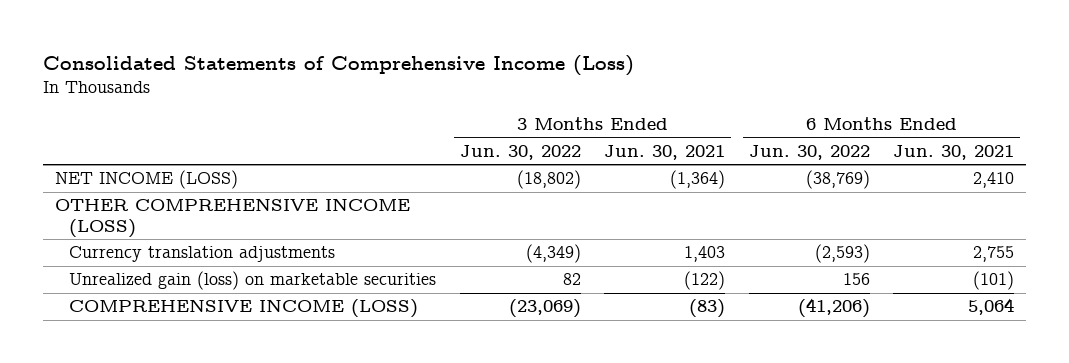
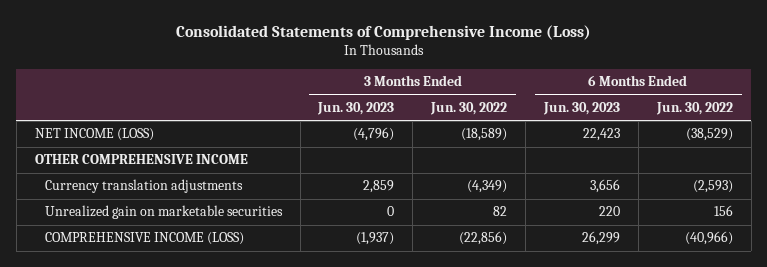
[604,145,726,161] Jun. 30, 2021 -> none
[893,145,1015,161] Jun. 30, 2021 -> none
none -> [317,102,395,116] Jun. 30, 2023
none -> [542,102,620,116] Jun. 30, 2023
[516,170,581,190] (18,802) -> [461,128,508,142] (18,589)
[805,170,870,190] (38,769) -> [685,128,733,142] (38,529)
[54,198,410,239] OTHER COMPREHENSIVE INCOME (LOSS) -> [34,154,248,165] OTHER COMPREHENSIVE INCOME
[69,271,437,291] Unrealized gain (loss) on marketable securities -> [44,205,283,220] Unrealized gain on marketable securities
[508,299,581,319] (23,069) -> [459,231,508,246] (22,856)
[797,298,870,319] (41,206) -> [684,231,733,246] (40,966)

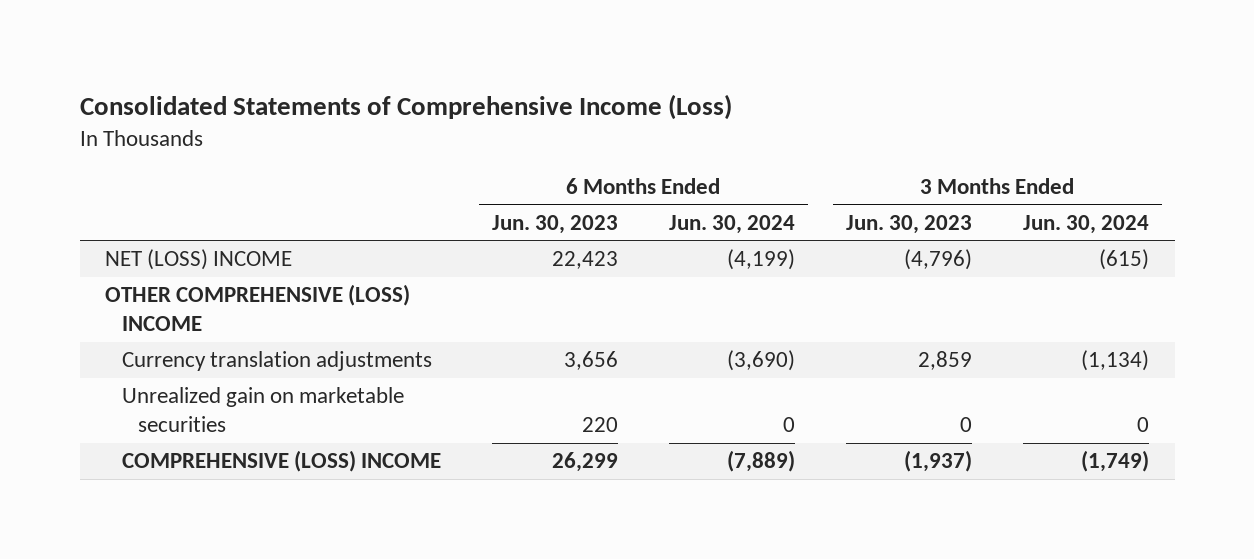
[430,102,508,116] Jun. 30, 2022 -> none
[655,102,733,116] Jun. 30, 2022 -> none
none -> [668,214,795,234] Jun. 30, 2024
none -> [1023,214,1150,234] Jun. 30, 2024
[34,128,154,142] NET INCOME (LOSS) -> [105,249,293,271] NET (LOSS) INCOME
[34,154,248,165] OTHER COMPREHENSIVE INCOME -> [105,284,411,332] OTHER COMPREHENSIVE (LOSS) INCOME
[44,232,244,246] COMPREHENSIVE INCOME (LOSS) -> [121,450,441,473] COMPREHENSIVE (LOSS) INCOME

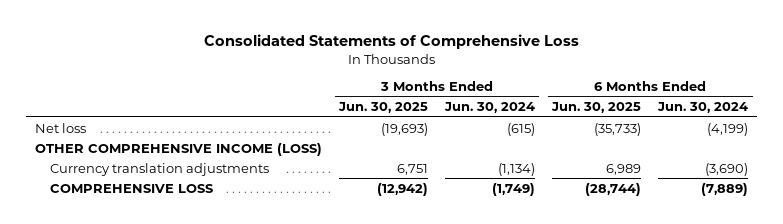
[79,94,732,121] Consolidated Statements of Comprehensive Income (Loss) -> [203,34,579,50] Consolidated Statements of Comprehensive Loss
[491,214,618,234] Jun. 30, 2023 -> none
[845,214,972,234] Jun. 30, 2023 -> none
none -> [338,102,429,114] Jun. 30, 2025
none -> [551,102,642,114] Jun. 30, 2025
[105,249,293,271] NET (LOSS) INCOME -> [34,122,86,133] Net loss
[105,284,411,332] OTHER COMPREHENSIVE (LOSS) INCOME -> [34,142,322,156] OTHER COMPREHENSIVE INCOME (LOSS)
[121,387,404,433] Unrealized gain on marketable securities -> none
[121,450,441,473] COMPREHENSIVE (LOSS) INCOME -> [50,183,214,193] COMPREHENSIVE LOSS

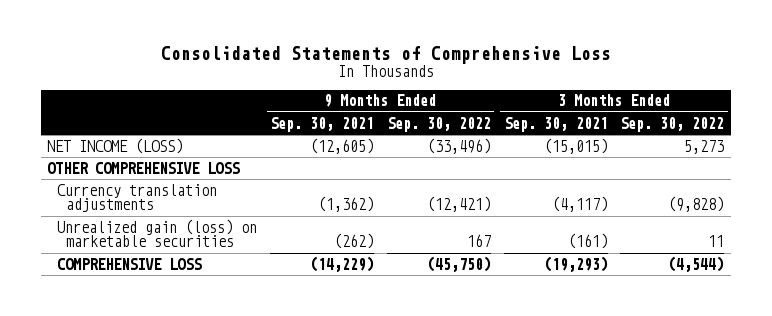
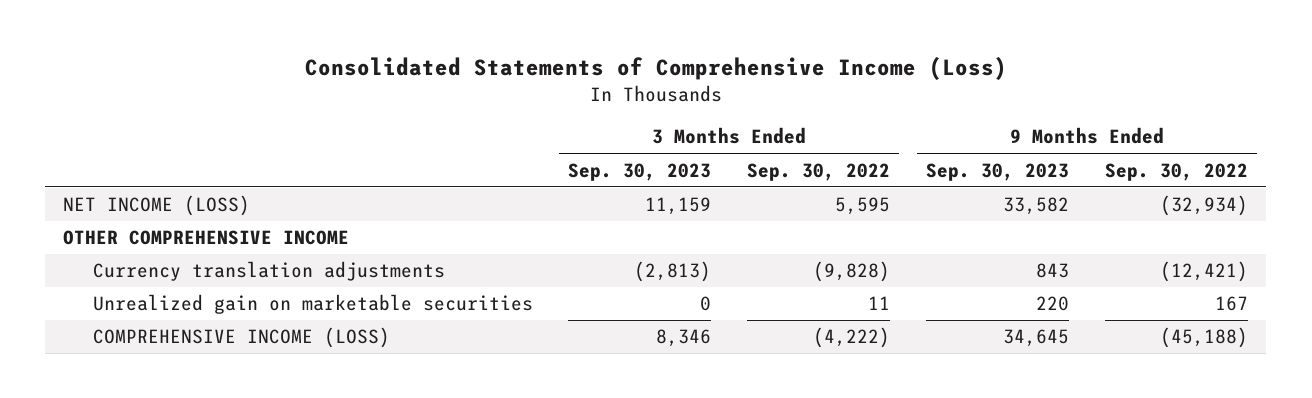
[160,46,611,65] Consolidated Statements of Comprehensive Loss -> [304,57,1007,81] Consolidated Statements of Comprehensive Income (Loss)
[269,116,374,132] Sep. 30, 2021 -> none
[503,116,608,132] Sep. 30, 2021 -> none
none -> [568,162,712,181] Sep. 30, 2023
none -> [926,162,1070,181] Sep. 30, 2023
[426,137,491,154] (33,496) -> [1160,195,1249,217] (32,934)
[684,139,725,154] 5,273 -> [835,197,891,216] 5,595
[47,161,241,174] OTHER COMPREHENSIVE LOSS -> [63,230,350,246] OTHER COMPREHENSIVE INCOME
[56,218,257,248] Unrealized gain (loss) on marketable securities -> [92,294,533,315] Unrealized gain on marketable securities
[56,257,202,270] COMPREHENSIVE LOSS -> [92,327,390,349] COMPREHENSIVE INCOME (LOSS)
[426,255,491,272] (45,750) -> [1160,327,1249,349] (45,188)
[668,255,725,272] (4,544) -> [813,327,891,349] (4,222)

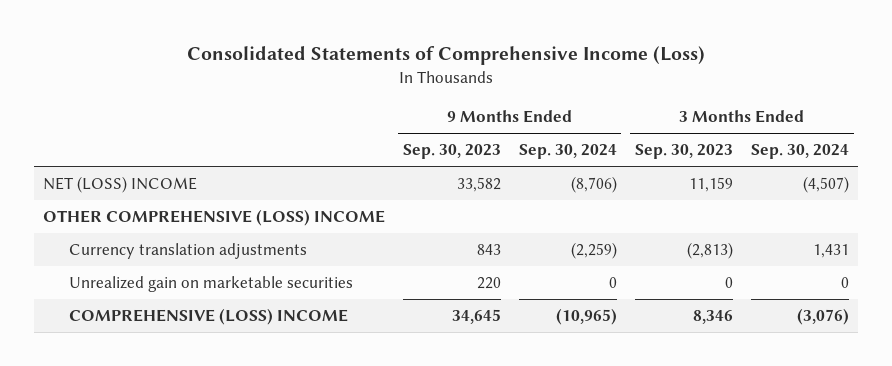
[747,162,891,181] Sep. 30, 2022 -> none
[1105,162,1249,181] Sep. 30, 2022 -> none
none -> [518,144,617,160] Sep. 30, 2024
none -> [751,144,850,160] Sep. 30, 2024
[63,195,251,217] NET INCOME (LOSS) -> [42,176,197,194] NET (LOSS) INCOME
[63,230,350,246] OTHER COMPREHENSIVE INCOME -> [42,209,385,227] OTHER COMPREHENSIVE (LOSS) INCOME
[92,327,390,349] COMPREHENSIVE INCOME (LOSS) -> [68,308,348,326] COMPREHENSIVE (LOSS) INCOME

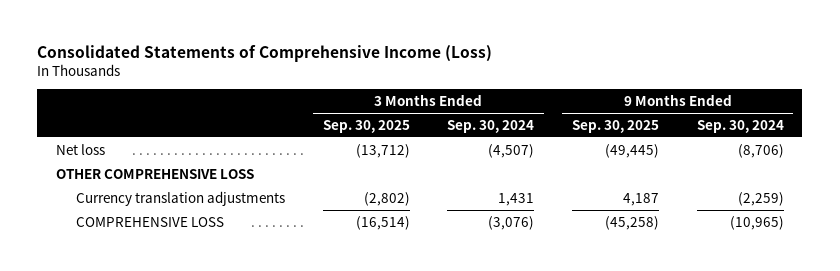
[402,144,501,160] Sep. 30, 2023 -> none
[634,144,733,160] Sep. 30, 2023 -> none
none -> [322,119,410,133] Sep. 30, 2025
none -> [571,119,659,133] Sep. 30, 2025
[42,176,197,194] NET (LOSS) INCOME -> [56,143,106,155] Net loss
[42,209,385,227] OTHER COMPREHENSIVE (LOSS) INCOME -> [56,168,255,179] OTHER COMPREHENSIVE LOSS
[68,276,353,293] Unrealized gain on marketable securities -> none
[68,308,348,326] COMPREHENSIVE (LOSS) INCOME -> [76,216,225,227] COMPREHENSIVE LOSS

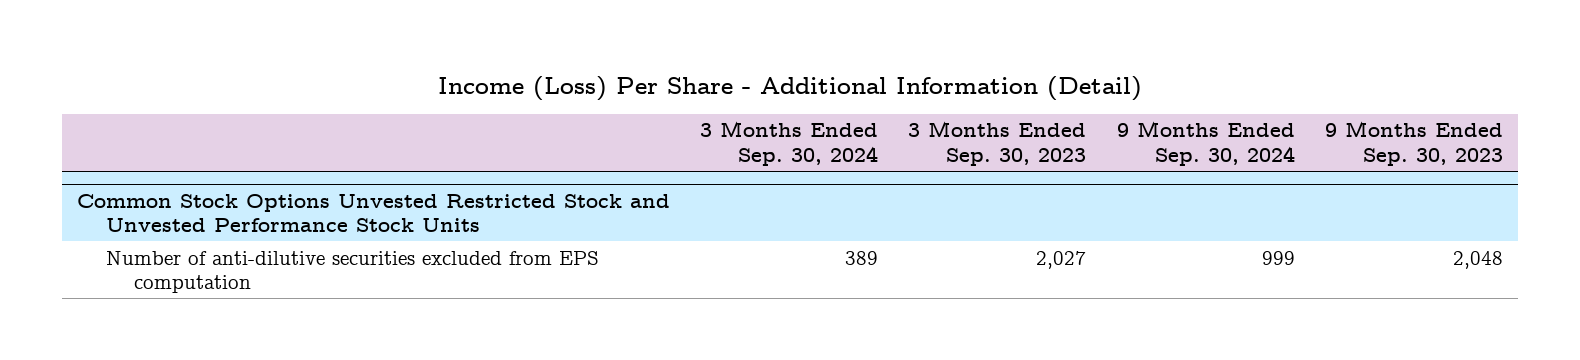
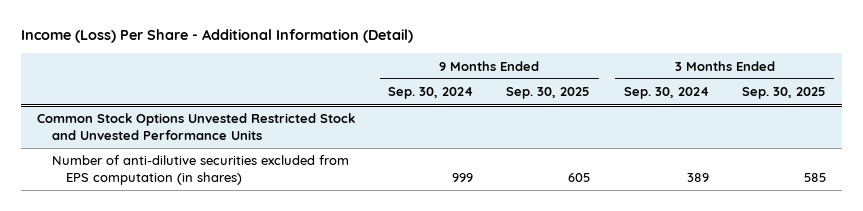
[908,121,1087,166] 3 Months Ended Sep. 30, 2023 -> none
[1324,121,1503,166] 9 Months Ended Sep. 30, 2023 -> none
none -> [506,87,591,100] Sep. 30, 2025
none -> [741,87,826,100] Sep. 30, 2025
[77,193,671,232] Common Stock Options Unvested Restricted Stock and Unvested Performance Stock Units -> [37,113,356,140] Common Stock Options Unvested Restricted Stock and Unvested Performance Units
[105,250,599,293] Number of anti-dilutive securities excluded from EPS computation -> [51,155,349,185] Number of anti-dilutive securities excluded from EPS computation (in shares)

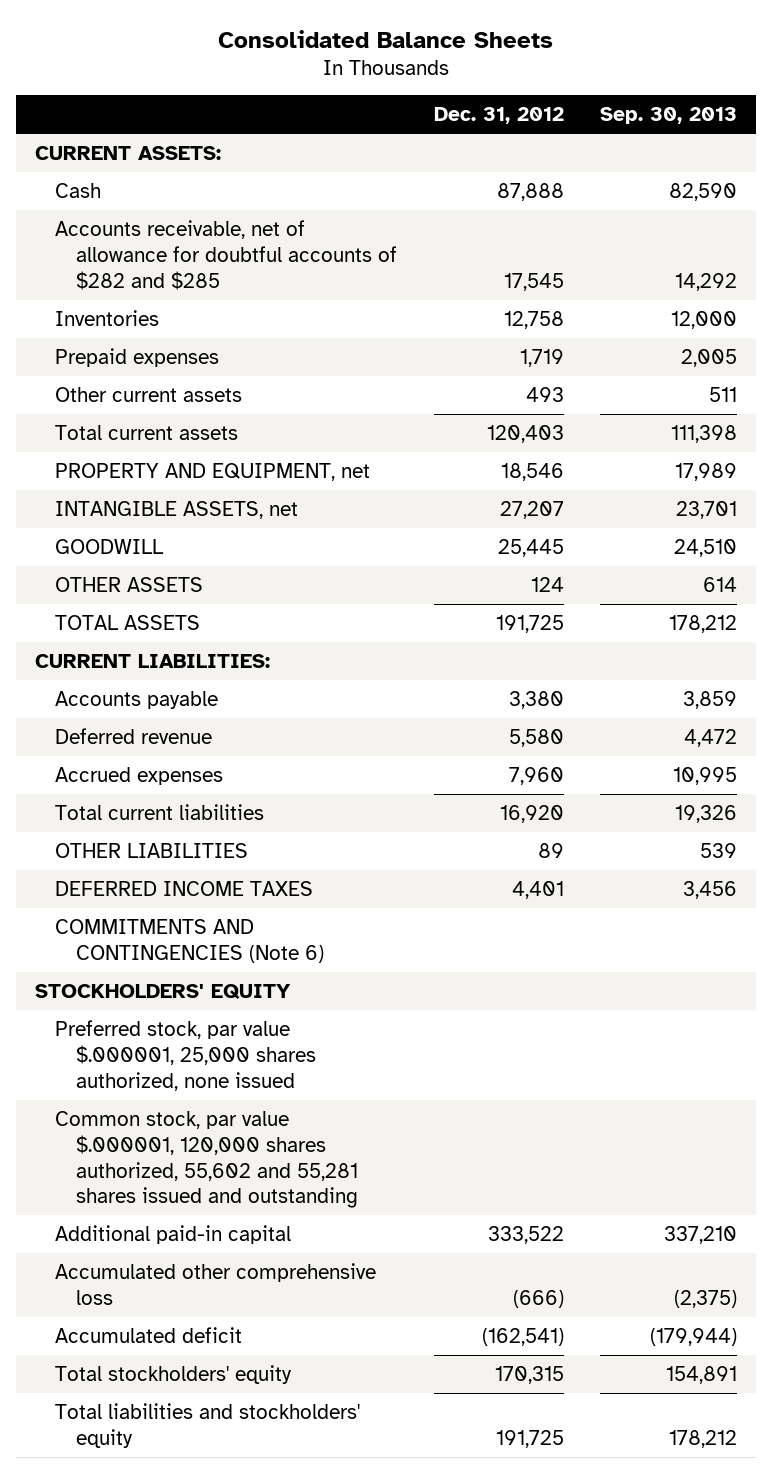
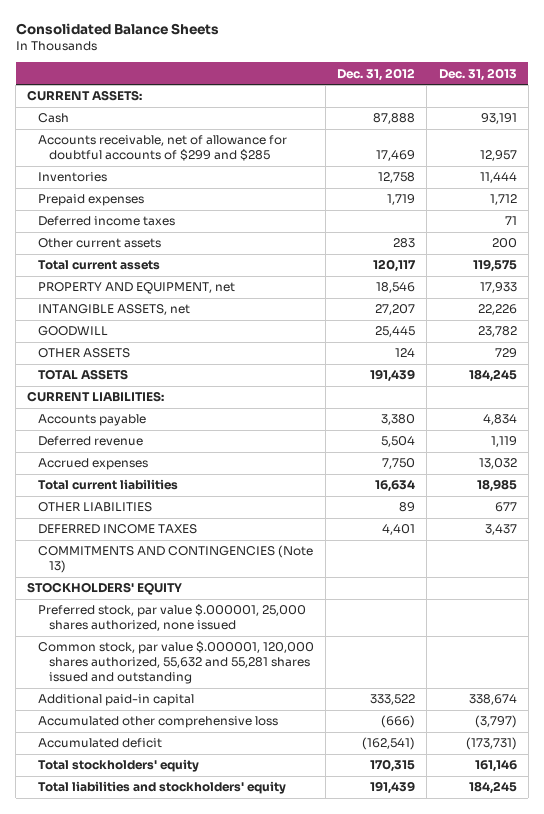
[600,107,738,125] Sep. 30, 2013 -> none
none -> [438,67,517,81] Dec. 31, 2013
[55,219,398,290] Accounts receivable, net of allowance for doubtful accounts of $282 and $285 -> [38,135,288,162] Accounts receivable, net of allowance for doubtful accounts of $299 and $285
[503,272,564,291] 17,545 -> [376,150,416,162] 17,469
none -> [38,216,176,227] Deferred income taxes
[525,386,564,402] 493 -> [393,238,416,249] 283
[486,424,564,443] 120,403 -> [373,259,417,273] 120,117
[495,614,564,633] 191,725 -> [370,369,416,383] 191,439
[508,728,564,747] 5,580 -> [381,436,416,448] 5,504
[508,766,564,785] 7,960 -> [382,458,416,470] 7,750
[499,804,564,823] 16,920 -> [375,480,416,493] 16,634
[55,918,325,963] COMMITMENTS AND CONTINGENCIES (Note 6) -> [38,545,314,574] COMMITMENTS AND CONTINGENCIES (Note 13)
[55,1110,359,1209] Common stock, par value $.000001, 120,000 shares authorized, 55,602 and 55,281 shares issued and outstanding -> [38,641,315,684] Common stock, par value $.000001, 120,000 shares authorized, 55,632 and 55,281 shares issued and outstanding
[495,1429,564,1448] 191,725 -> [370,781,416,795] 191,439

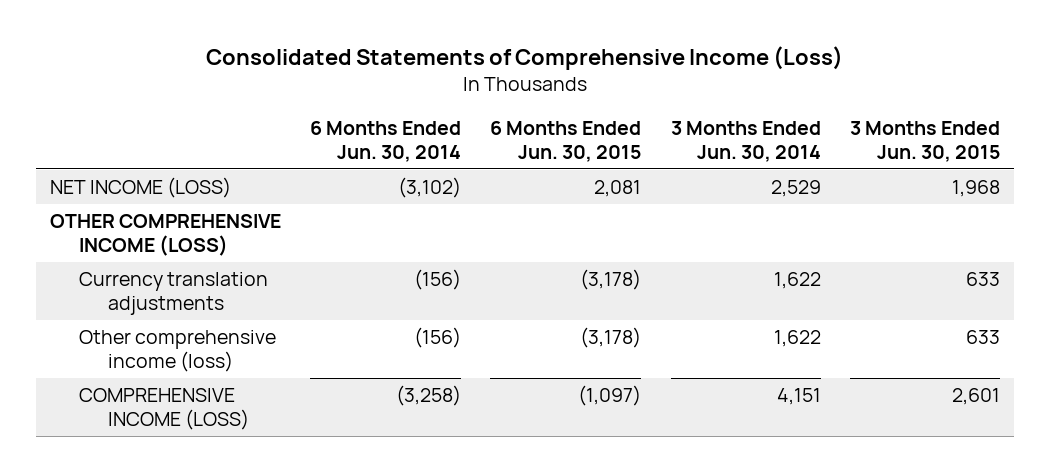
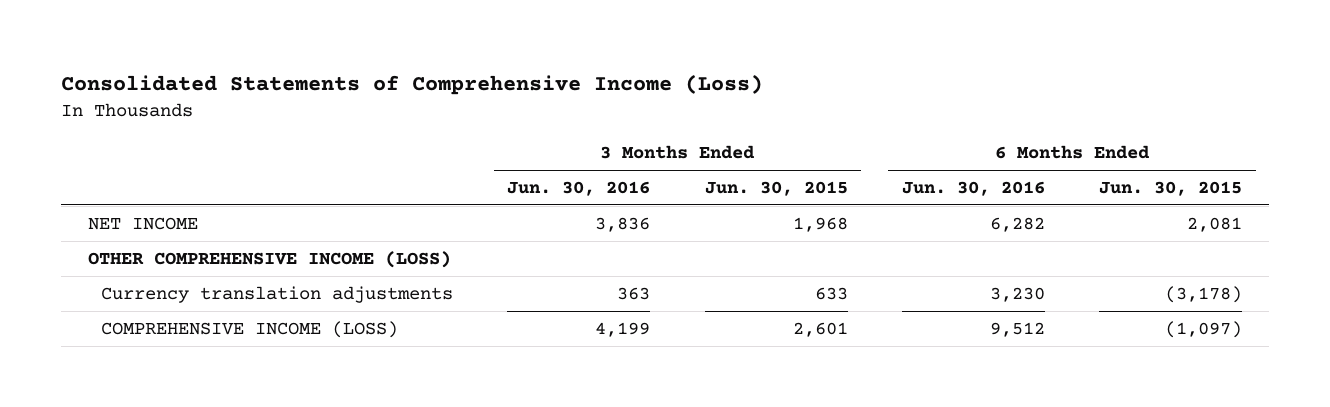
[310,120,462,163] 6 Months Ended Jun. 30, 2014 -> none
[670,120,821,163] 3 Months Ended Jun. 30, 2014 -> none
none -> [507,181,651,197] Jun. 30, 2016
none -> [901,181,1045,197] Jun. 30, 2016
[50,176,232,198] NET INCOME (LOSS) -> [87,216,198,230] NET INCOME
[79,329,277,373] Other comprehensive income (loss) -> none

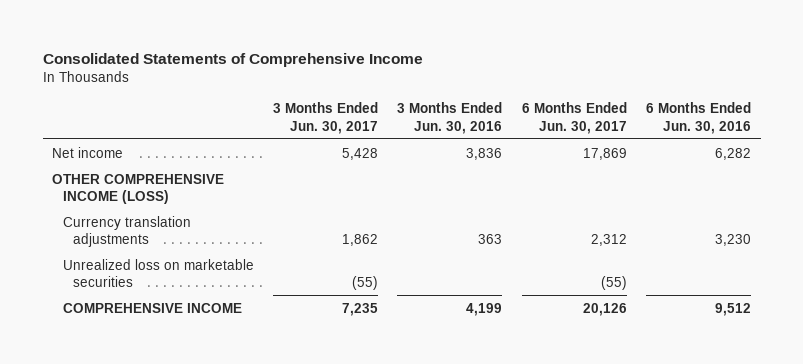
[60,74,763,96] Consolidated Statements of Comprehensive Income (Loss) -> [42,52,423,67] Consolidated Statements of Comprehensive Income
[704,181,848,197] Jun. 30, 2015 -> none
[1098,181,1242,197] Jun. 30, 2015 -> none
none -> [272,102,378,134] 3 Months Ended Jun. 30, 2017
none -> [521,102,627,134] 6 Months Ended Jun. 30, 2017
[87,216,198,230] NET INCOME -> [52,146,124,158] Net income
none -> [62,258,254,288] Unrealized loss on marketable securities
[101,320,399,338] COMPREHENSIVE INCOME (LOSS) -> [62,302,242,313] COMPREHENSIVE INCOME

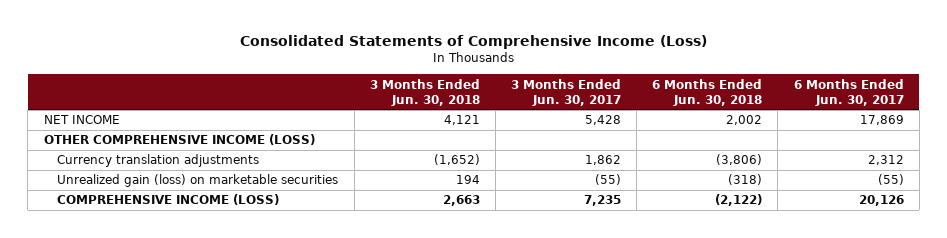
[42,52,423,67] Consolidated Statements of Comprehensive Income -> [239,35,707,50] Consolidated Statements of Comprehensive Income (Loss)
[397,102,503,134] 3 Months Ended Jun. 30, 2016 -> none
[646,102,752,134] 6 Months Ended Jun. 30, 2016 -> none
none -> [369,78,480,106] 3 Months Ended Jun. 30, 2018
none -> [652,78,763,106] 6 Months Ended Jun. 30, 2018
[52,146,124,158] Net income -> [43,115,120,125] NET INCOME
[62,258,254,288] Unrealized loss on marketable securities -> [57,174,339,188] Unrealized gain (loss) on marketable securities
[62,302,242,313] COMPREHENSIVE INCOME -> [57,194,280,206] COMPREHENSIVE INCOME (LOSS)

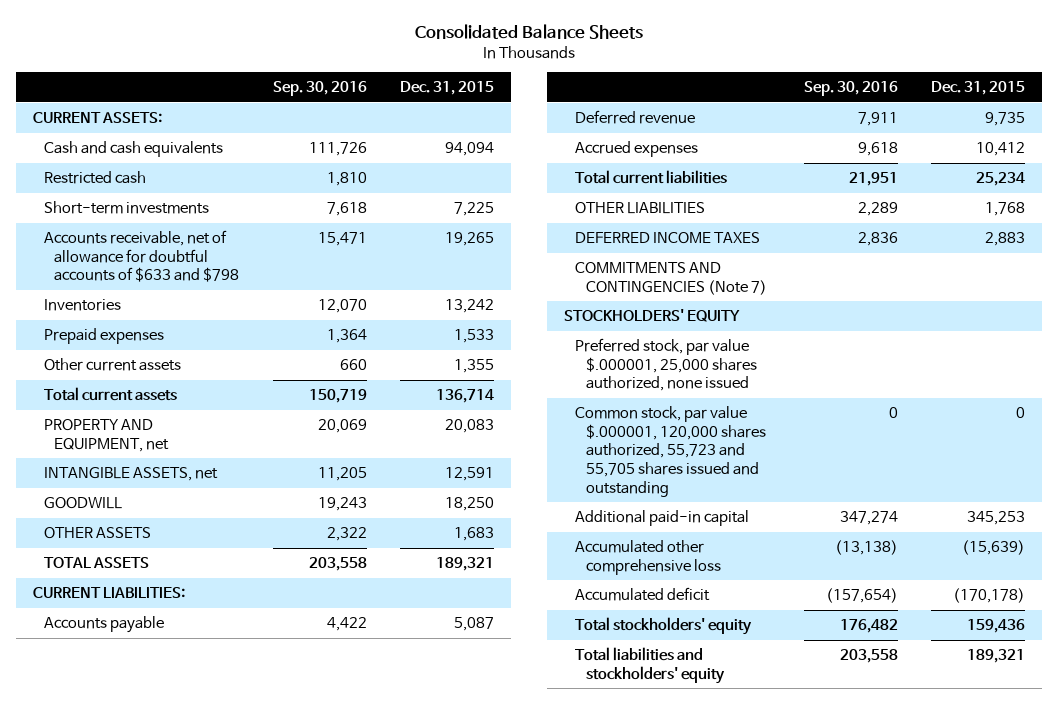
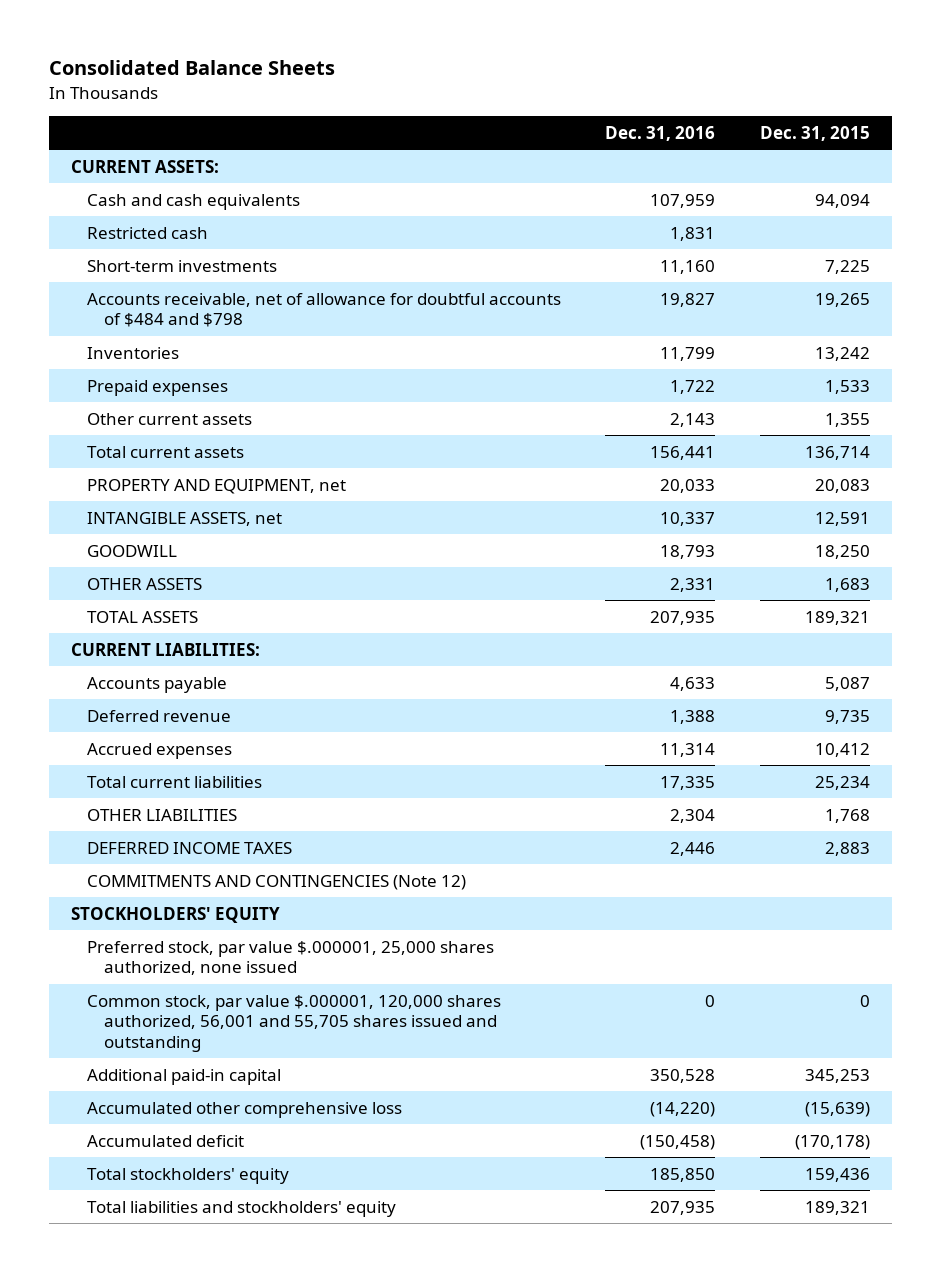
[272,81,367,97] Sep. 30, 2016 -> none
none -> [605,125,716,141] Dec. 31, 2016
[43,229,240,283] Accounts receivable, net of allowance for doubtful accounts of $633 and $798 -> [87,292,562,328] Accounts receivable, net of allowance for doubtful accounts of $484 and $798
[574,261,767,295] COMMITMENTS AND CONTINGENCIES (Note 7) -> [87,874,467,890] COMMITMENTS AND CONTINGENCIES (Note 12)
[574,405,766,497] Common stock, par value $.000001, 120,000 shares authorized, 55,723 and 55,705 shares issued and outstanding -> [87,994,502,1053] Common stock, par value $.000001, 120,000 shares authorized, 56,001 and 55,705 shares issued and outstanding

